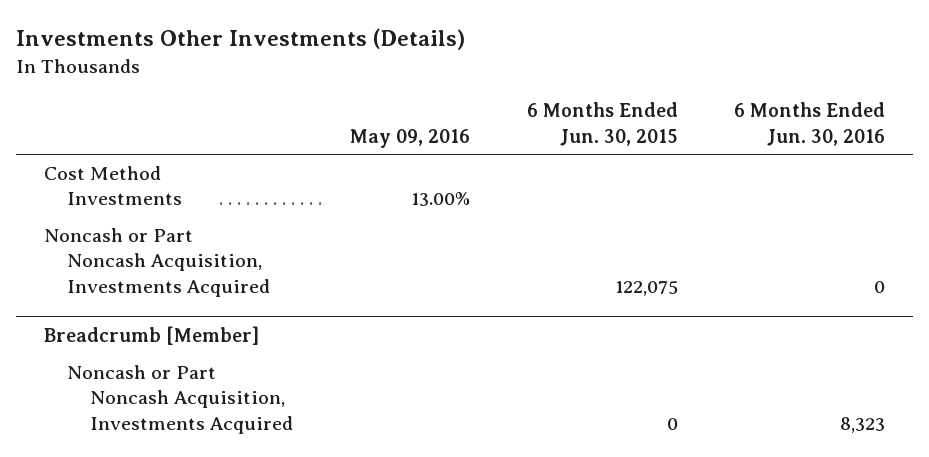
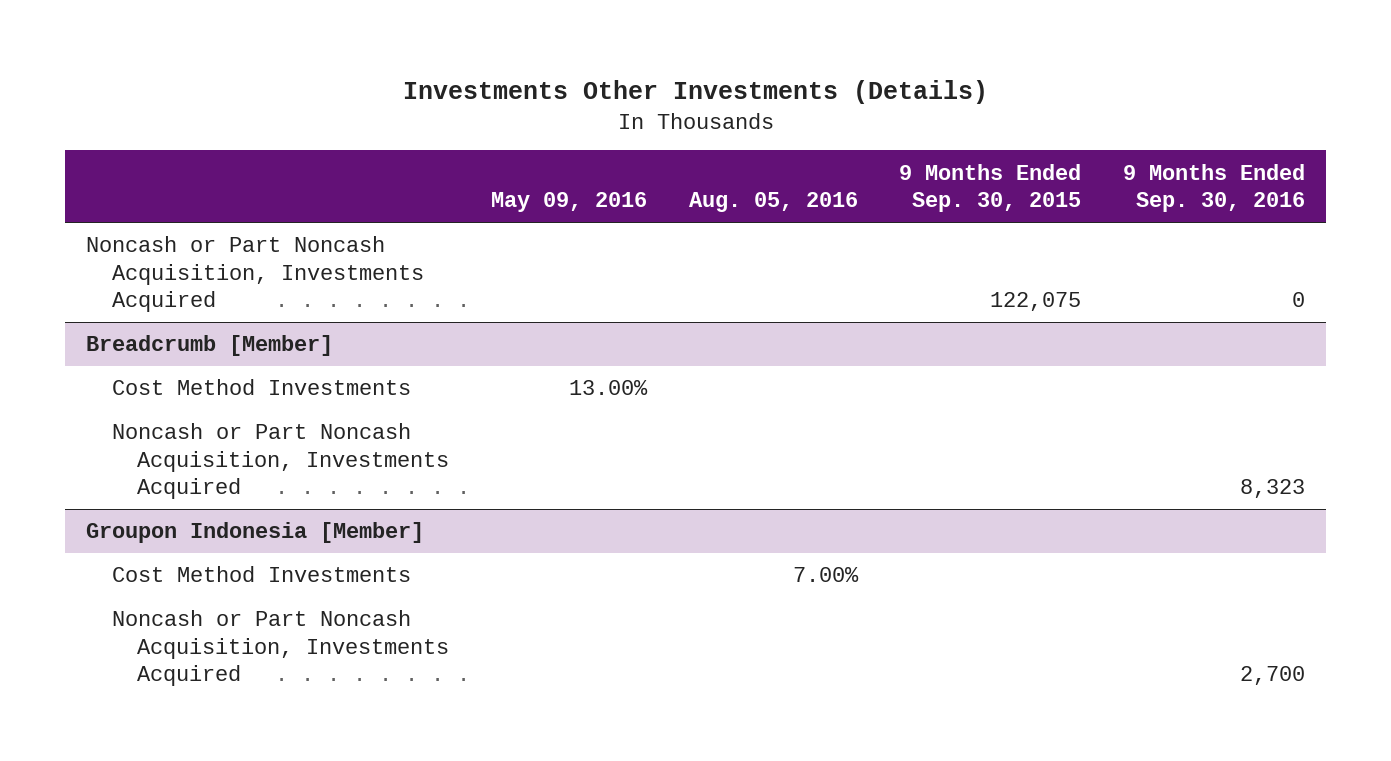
[526,102,678,146] 6 Months Ended Jun. 30, 2015 -> none
[734,102,886,146] 6 Months Ended Jun. 30, 2016 -> none
none -> [688,192,858,213] Aug. 05, 2016
none -> [899,163,1082,213] 9 Months Ended Sep. 30, 2015
none -> [1123,163,1306,213] 9 Months Ended Sep. 30, 2016
[44,166,183,206] Cost Method Investments -> none
none -> [111,379,411,396] Cost Method Investments
none -> [86,522,425,544] Groupon Indonesia [Member]
none -> [111,566,411,583] Cost Method Investments
none -> [111,610,450,686] Noncash or Part Noncash Acquisition, Investments Acquired

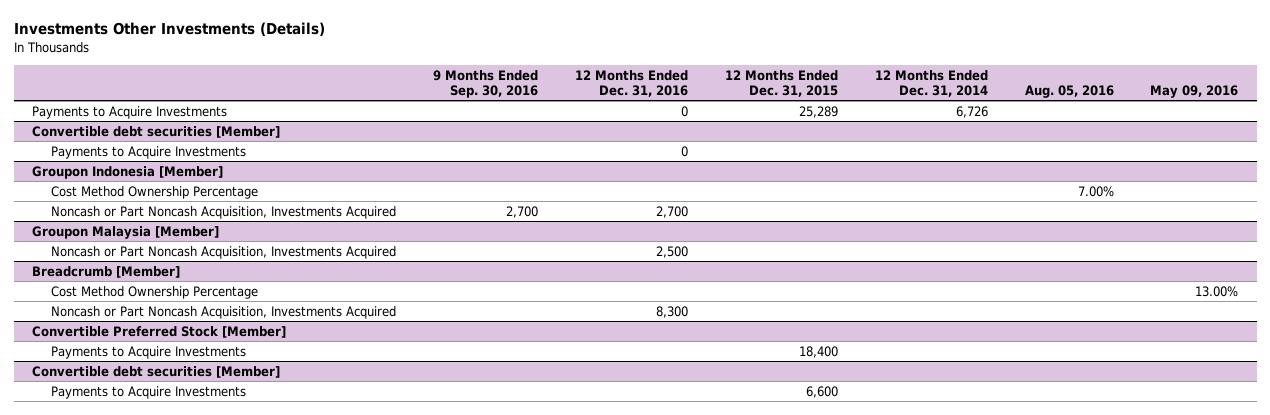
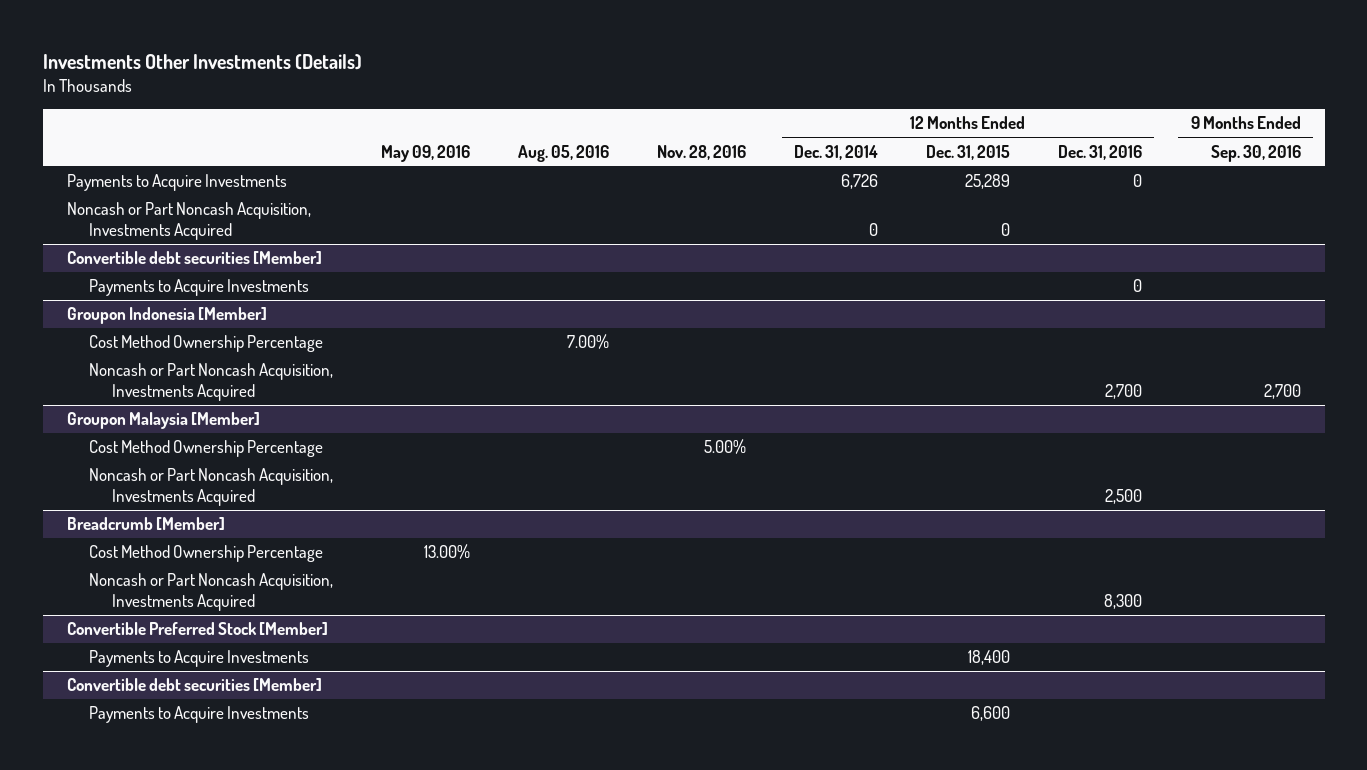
none -> [657,144,747,160] Nov. 28, 2016
none -> [66,202,311,240] Noncash or Part Noncash Acquisition, Investments Acquired
none -> [89,440,324,458] Cost Method Ownership Percentage

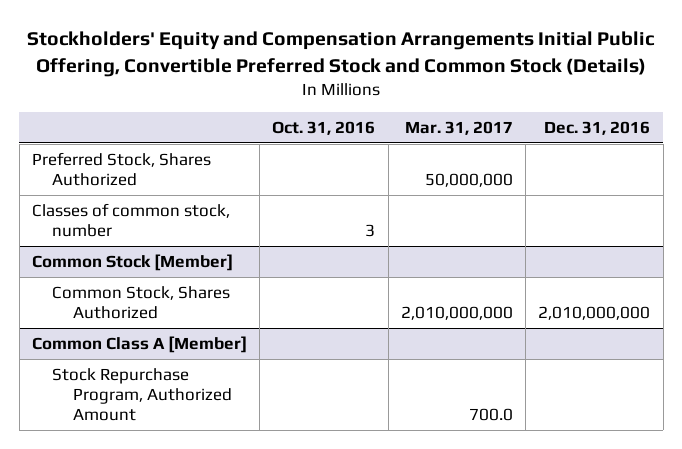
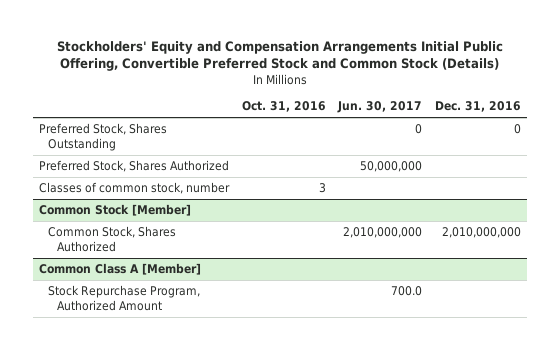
[404,120,513,135] Mar. 31, 2017 -> none
none -> [337,101,423,114] Jun. 30, 2017
none -> [39,123,168,152] Preferred Stock, Shares Outstanding

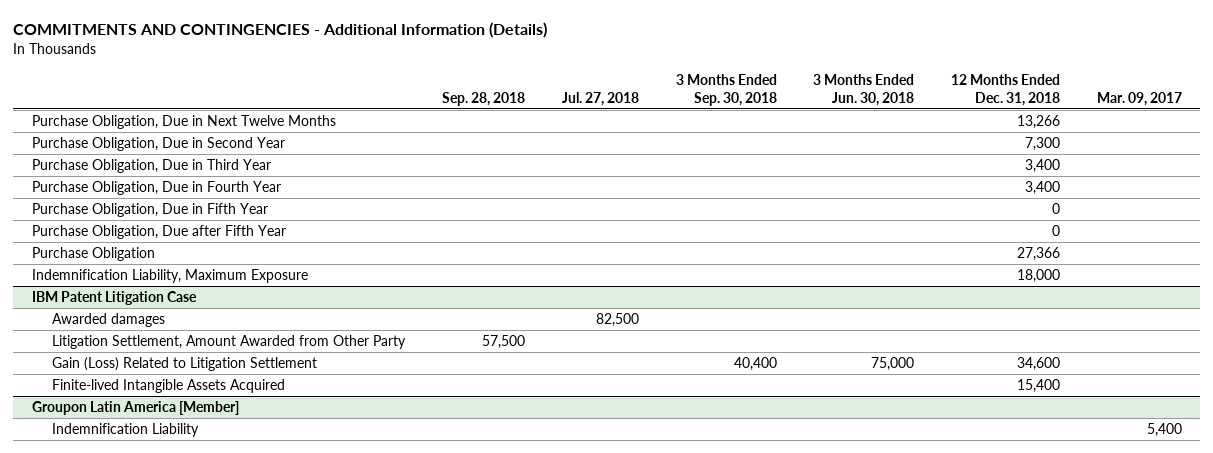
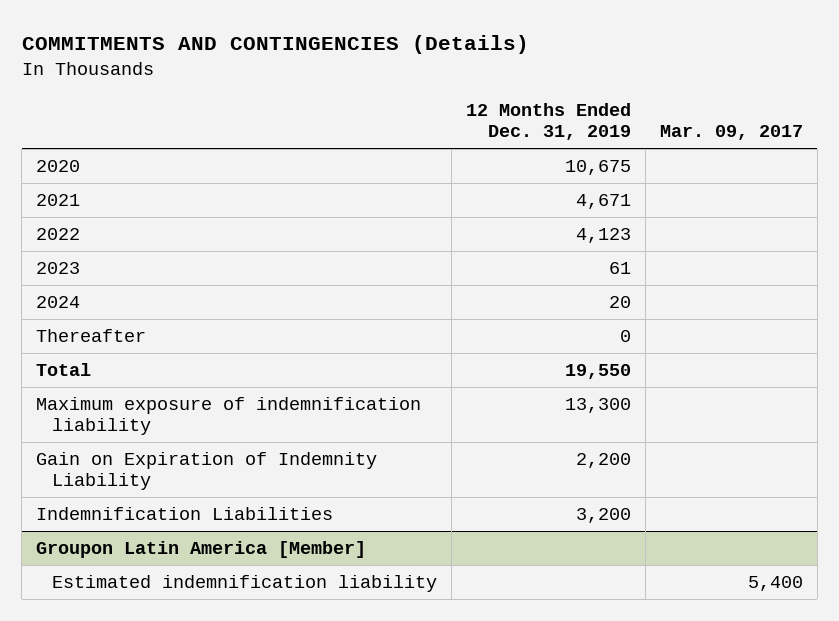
[13,22,548,39] COMMITMENTS AND CONTINGENCIES - Additional Information (Details) -> [21,35,529,55] COMMITMENTS AND CONTINGENCIES (Details)
[442,91,526,106] Sep. 28, 2018 -> none
[561,91,639,106] Jul. 27, 2018 -> none
[675,73,777,106] 3 Months Ended Sep. 30, 2018 -> none
[813,73,915,106] 3 Months Ended Jun. 30, 2018 -> none
[950,73,1060,106] 12 Months Ended Dec. 31, 2018 -> none
none -> [465,103,631,141] 12 Months Ended Dec. 31, 2019
[31,291,197,306] IBM Patent Litigation Case -> none
[52,313,166,328] Awarded damages -> none
[52,335,407,350] Litigation Settlement, Amount Awarded from Other Party -> none
[52,357,318,372] Gain (Loss) Related to Litigation Settlement -> none
[52,379,286,394] Finite-lived Intangible Assets Acquired -> none
[31,115,336,130] Purchase Obligation, Due in Next Twelve Months -> [36,160,81,173] 2020
[31,137,285,152] Purchase Obligation, Due in Second Year -> [36,194,81,207] 2021
[31,159,271,174] Purchase Obligation, Due in Third Year -> [36,228,81,241] 2022
[31,181,281,196] Purchase Obligation, Due in Fourth Year -> [36,262,81,275] 2023
[31,203,268,218] Purchase Obligation, Due in Fifth Year -> [36,296,81,309] 2024
[31,225,286,240] Purchase Obligation, Due after Fifth Year -> [36,329,147,343] Thereafter
[31,247,155,262] Purchase Obligation -> [36,363,92,377] Total
[31,269,308,284] Indemnification Liability, Maximum Exposure -> [36,397,422,436] Maximum exposure of indemnification liability
none -> [36,452,378,491] Gain on Expiration of Indemnity Liability
none -> [36,507,334,521] Indemnification Liabilities
[52,423,200,438] Indemnification Liability -> [52,575,438,593] Estimated indemnification liability

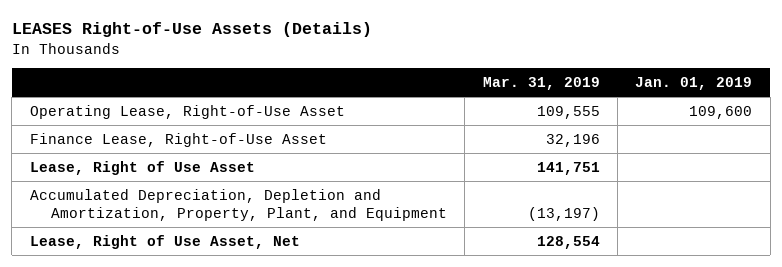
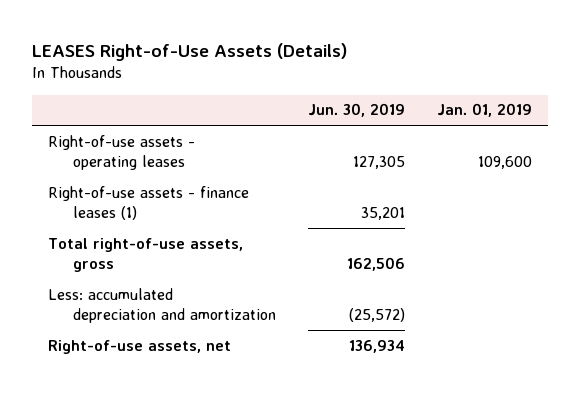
[482,77,600,91] Mar. 31, 2019 -> none
none -> [307,103,405,118] Jun. 30, 2019
[29,104,345,119] Operating Lease, Right-of-Use Asset -> [47,134,195,171] Right-of-use assets - operating leases
[29,132,327,147] Finance Lease, Right-of-Use Asset -> [47,185,249,221] Right-of-use assets - finance leases (1)
[29,160,255,175] Lease, Right of Use Asset -> [47,237,243,273] Total right-of-use assets, gross
[29,188,448,222] Accumulated Depreciation, Depletion and Amortization, Property, Plant, and Equipment -> [47,287,276,324] Less: accumulated depreciation and amortization
[29,234,300,249] Lease, Right of Use Asset, Net -> [47,339,231,354] Right-of-use assets, net

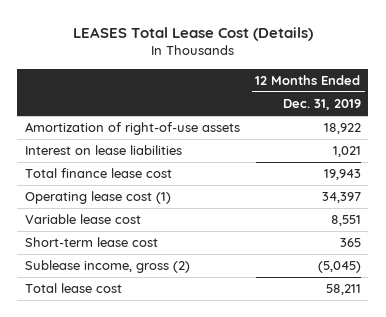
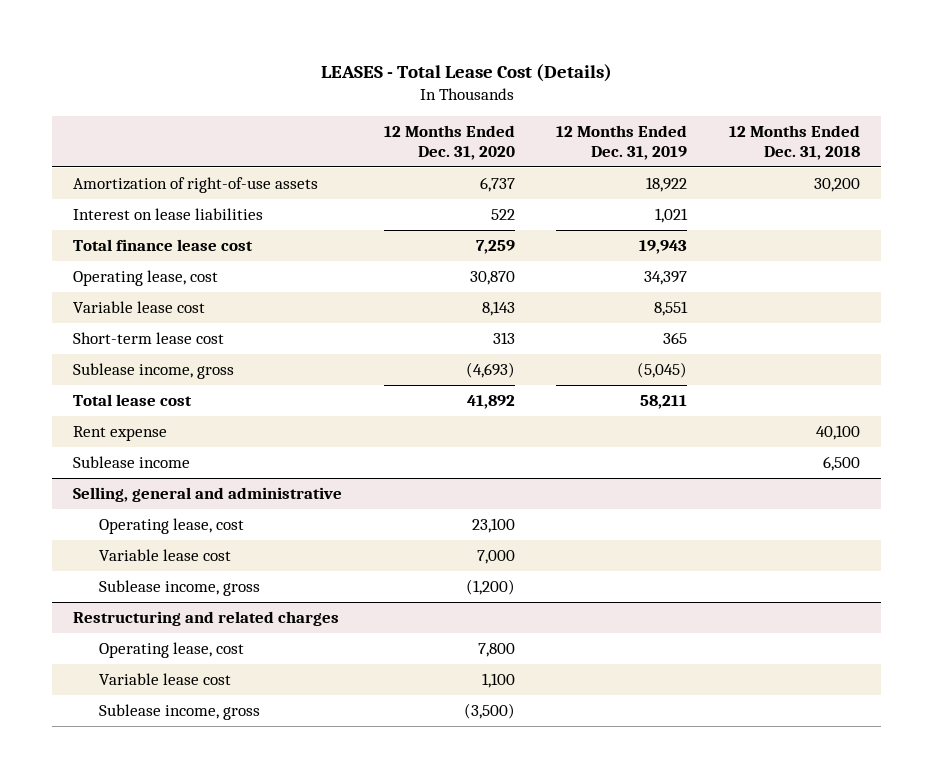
[72,26,313,41] LEASES Total Lease Cost (Details) -> [320,63,612,82] LEASES - Total Lease Cost (Details)
none -> [383,125,515,160] 12 Months Ended Dec. 31, 2020
none -> [729,125,861,160] 12 Months Ended Dec. 31, 2018
[24,191,171,205] Operating lease cost (1) -> [72,269,218,286] Operating lease, cost
[24,260,190,274] Sublease income, gross (2) -> [72,362,234,379] Sublease income, gross
none -> [72,425,167,441] Rent expense
none -> [72,455,190,468] Sublease income
none -> [72,486,342,502] Selling, general and administrative
none -> [98,517,244,534] Operating lease, cost
none -> [98,548,231,561] Variable lease cost
none -> [98,579,260,596] Sublease income, gross
none -> [72,610,339,626] Restructuring and related charges
none -> [98,641,244,658] Operating lease, cost
none -> [98,672,231,685] Variable lease cost
none -> [98,703,260,720] Sublease income, gross

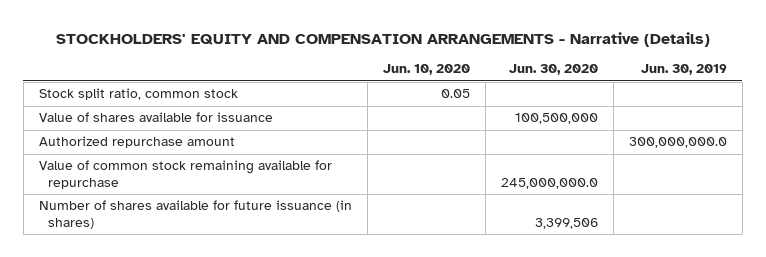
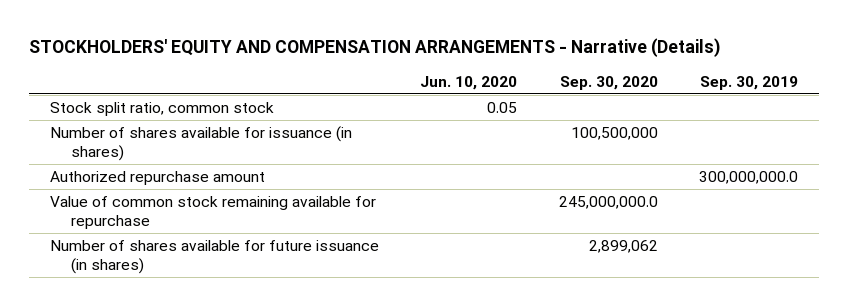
[508,64,598,76] Jun. 30, 2020 -> none
[640,64,727,76] Jun. 30, 2019 -> none
none -> [559,75,658,90] Sep. 30, 2020
none -> [700,75,799,90] Sep. 30, 2019
[38,112,273,123] Value of shares available for issuance -> [49,126,352,161] Number of shares available for issuance (in shares)

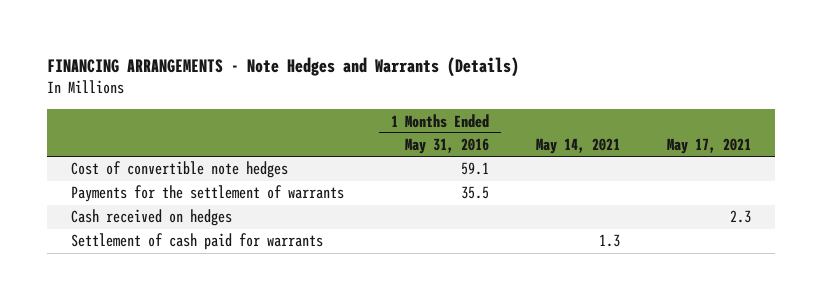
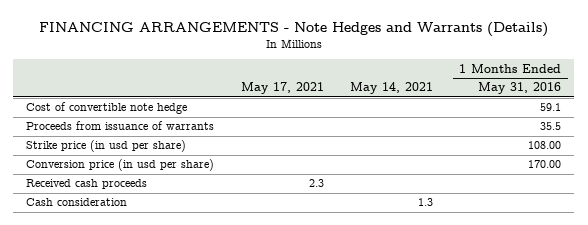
[70,161,288,179] Cost of convertible note hedges -> [26,102,188,115] Cost of convertible note hedge
[70,185,344,203] Payments for the settlement of warrants -> [26,121,215,131] Proceeds from issuance of warrants
none -> [26,140,187,153] Strike price (in usd per share)
none -> [26,159,215,172] Conversion price (in usd per share)
[70,209,232,227] Cash received on hedges -> [26,179,148,190] Received cash proceeds
[70,233,323,251] Settlement of cash paid for warrants -> [26,198,128,207] Cash consideration

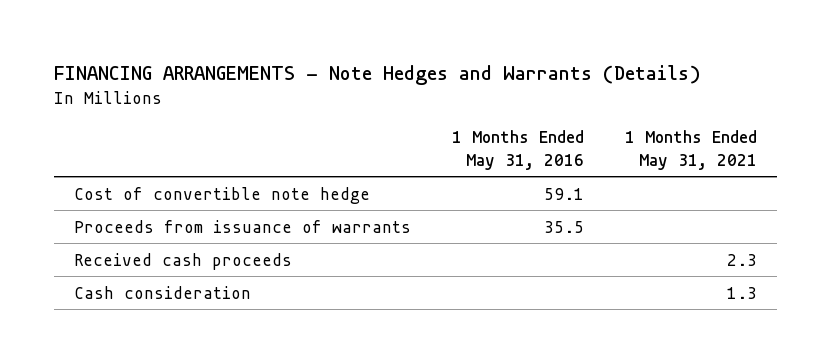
[240,82,324,95] May 17, 2021 -> none
[349,82,433,95] May 14, 2021 -> none
none -> [624,130,757,170] 1 Months Ended May 31, 2021
[26,140,187,153] Strike price (in usd per share) -> none
[26,159,215,172] Conversion price (in usd per share) -> none

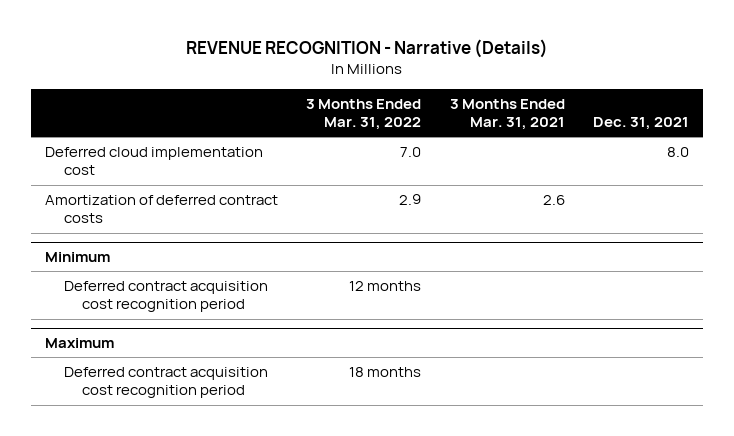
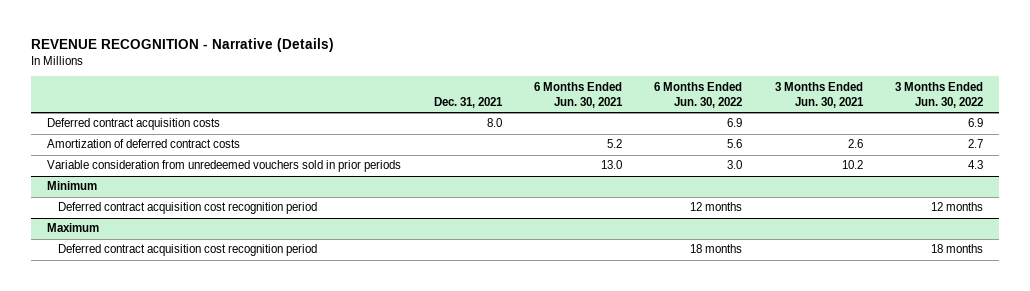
[306,98,422,131] 3 Months Ended Mar. 31, 2022 -> none
[449,98,565,131] 3 Months Ended Mar. 31, 2021 -> none
none -> [533,81,623,108] 6 Months Ended Jun. 30, 2021
none -> [654,81,743,108] 6 Months Ended Jun. 30, 2022
none -> [774,81,864,108] 3 Months Ended Jun. 30, 2021
none -> [895,81,984,108] 3 Months Ended Jun. 30, 2022
[44,147,263,176] Deferred cloud implementation cost -> [47,118,221,131] Deferred contract acquisition costs
none -> [47,160,402,173] Variable consideration from unredeemed vouchers sold in prior periods

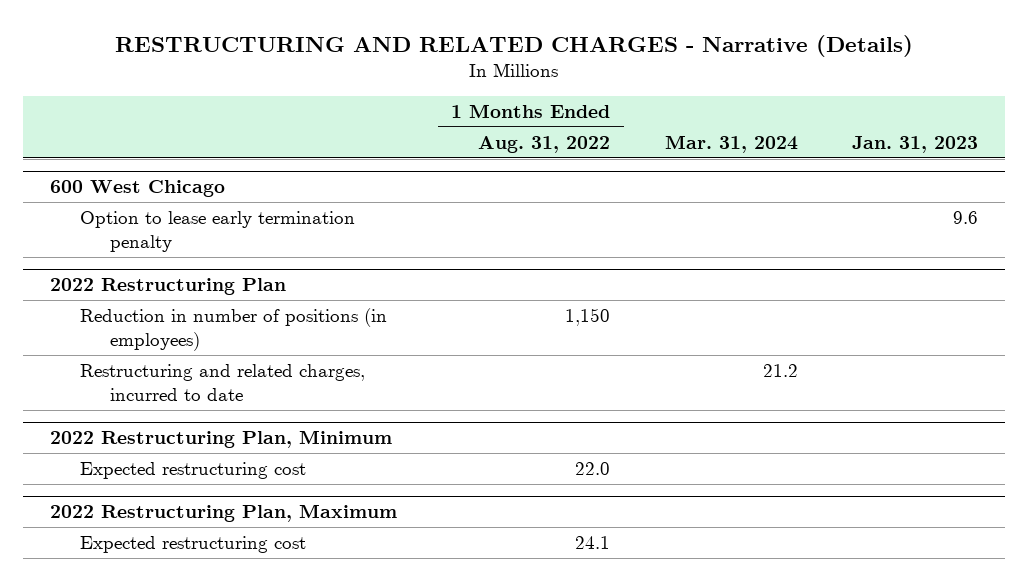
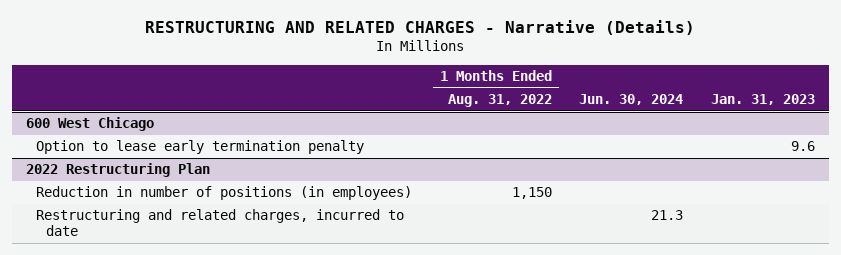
[664,134,798,153] Mar. 31, 2024 -> none
none -> [579,94,684,106] Jun. 30, 2024
[50,429,393,448] 2022 Restructuring Plan, Minimum -> none
[79,461,306,479] Expected restructuring cost -> none
[50,503,398,522] 2022 Restructuring Plan, Maximum -> none
[79,535,306,553] Expected restructuring cost -> none

